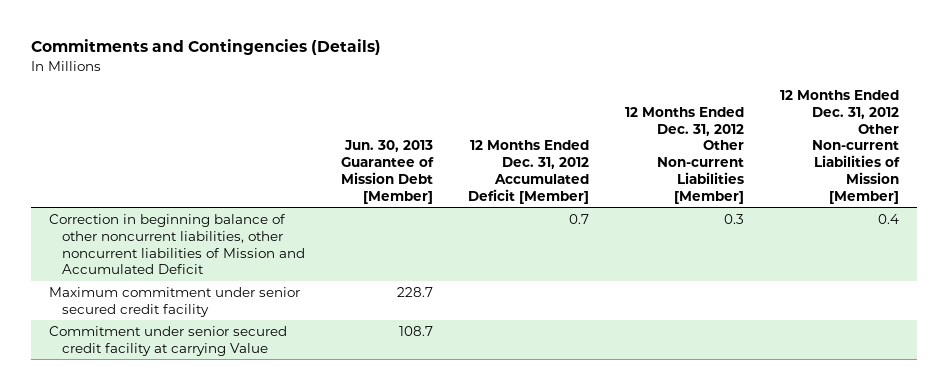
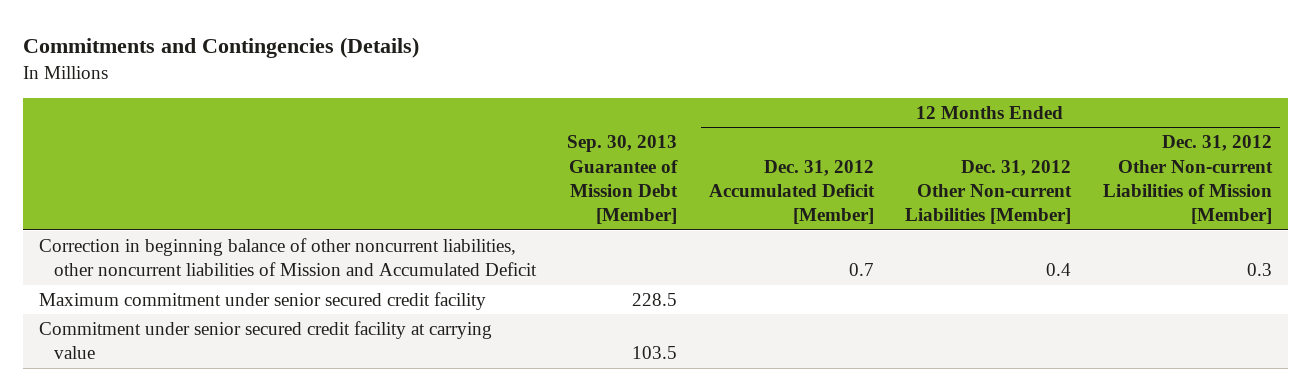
[340,140,434,205] Jun. 30, 2013 Guarantee of Mission Debt [Member] -> none
none -> [567,135,679,225] Sep. 30, 2013 Guarantee of Mission Debt [Member]
[724,213,745,224] 0.3 -> [1046,263,1072,277] 0.4
[877,213,899,224] 0.4 -> [1247,263,1273,277] 0.3
[49,325,288,356] Commitment under senior secured credit facility at carrying Value -> [38,320,492,360] Commitment under senior secured credit facility at carrying value

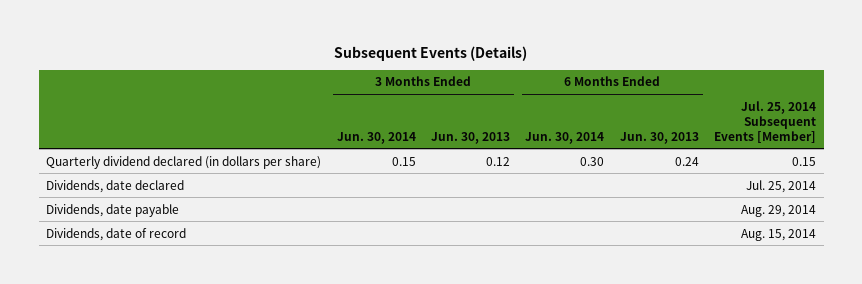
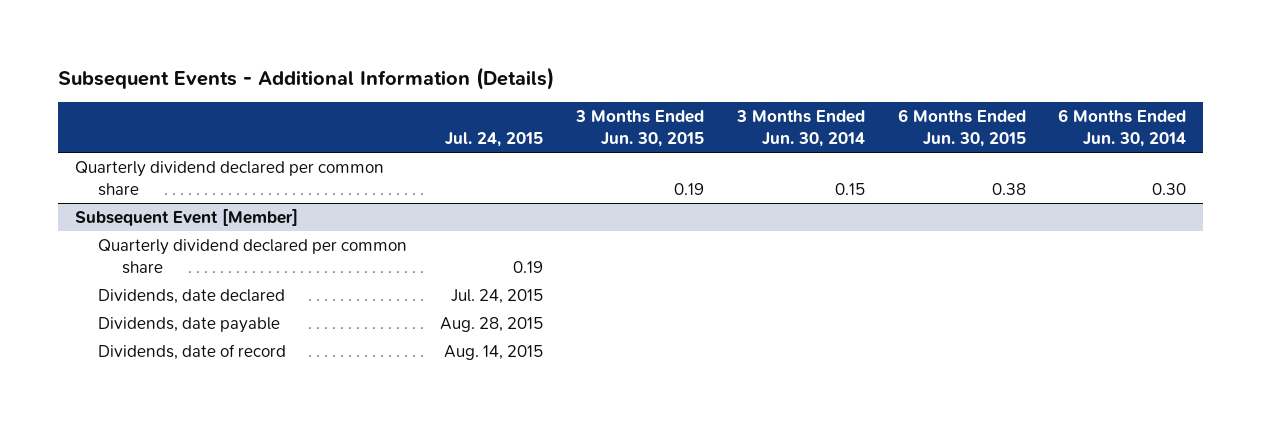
[334,45,528,61] Subsequent Events (Details) -> [58,67,555,91] Subsequent Events - Additional Information (Details)
[430,131,510,144] Jun. 30, 2013 -> none
[619,131,699,144] Jun. 30, 2013 -> none
[714,100,817,143] Jul. 25, 2014 Subsequent Events [Member] -> none
none -> [445,131,544,147] Jul. 24, 2015
none -> [575,110,705,147] 3 Months Ended Jun. 30, 2015
none -> [897,109,1026,147] 6 Months Ended Jun. 30, 2015
[46,179,185,193] Dividends, date declared -> none
[46,203,180,217] Dividends, date payable -> none
[46,227,187,241] Dividends, date of record -> none
[46,155,322,169] Quarterly dividend declared (in dollars per share) -> [74,160,384,196] Quarterly dividend declared per common share
none -> [74,208,298,226] Subsequent Event [Member]
none -> [98,238,408,274] Quarterly dividend declared per common share
none -> [98,288,286,304] Dividends, date declared
none -> [98,316,281,333] Dividends, date payable
none -> [98,343,287,360] Dividends, date of record

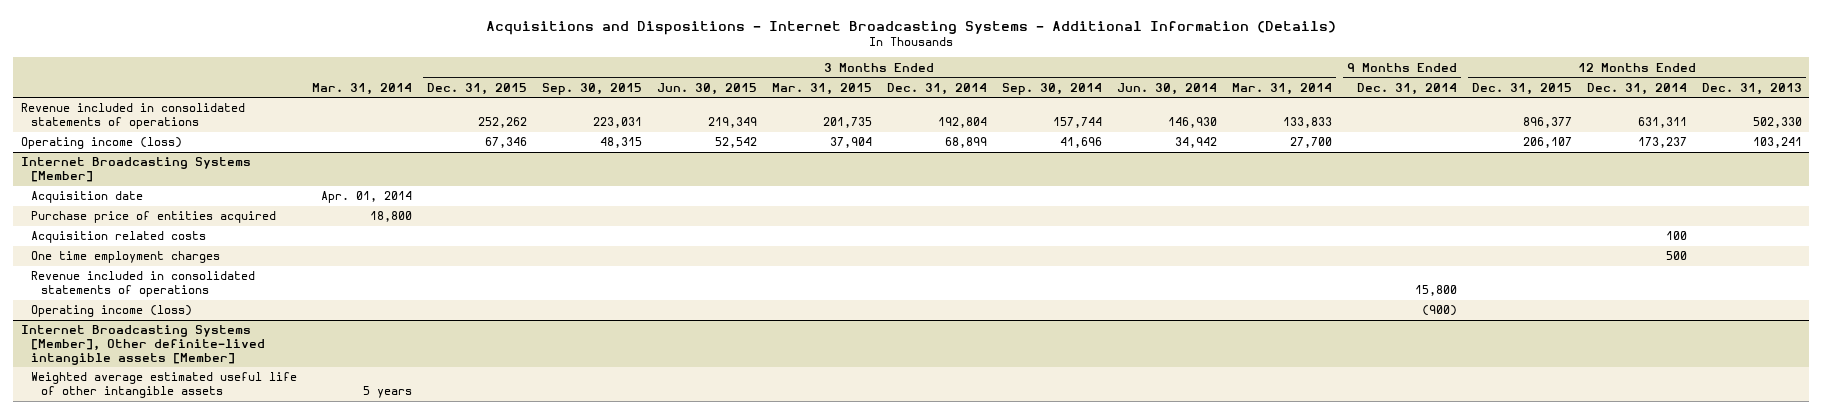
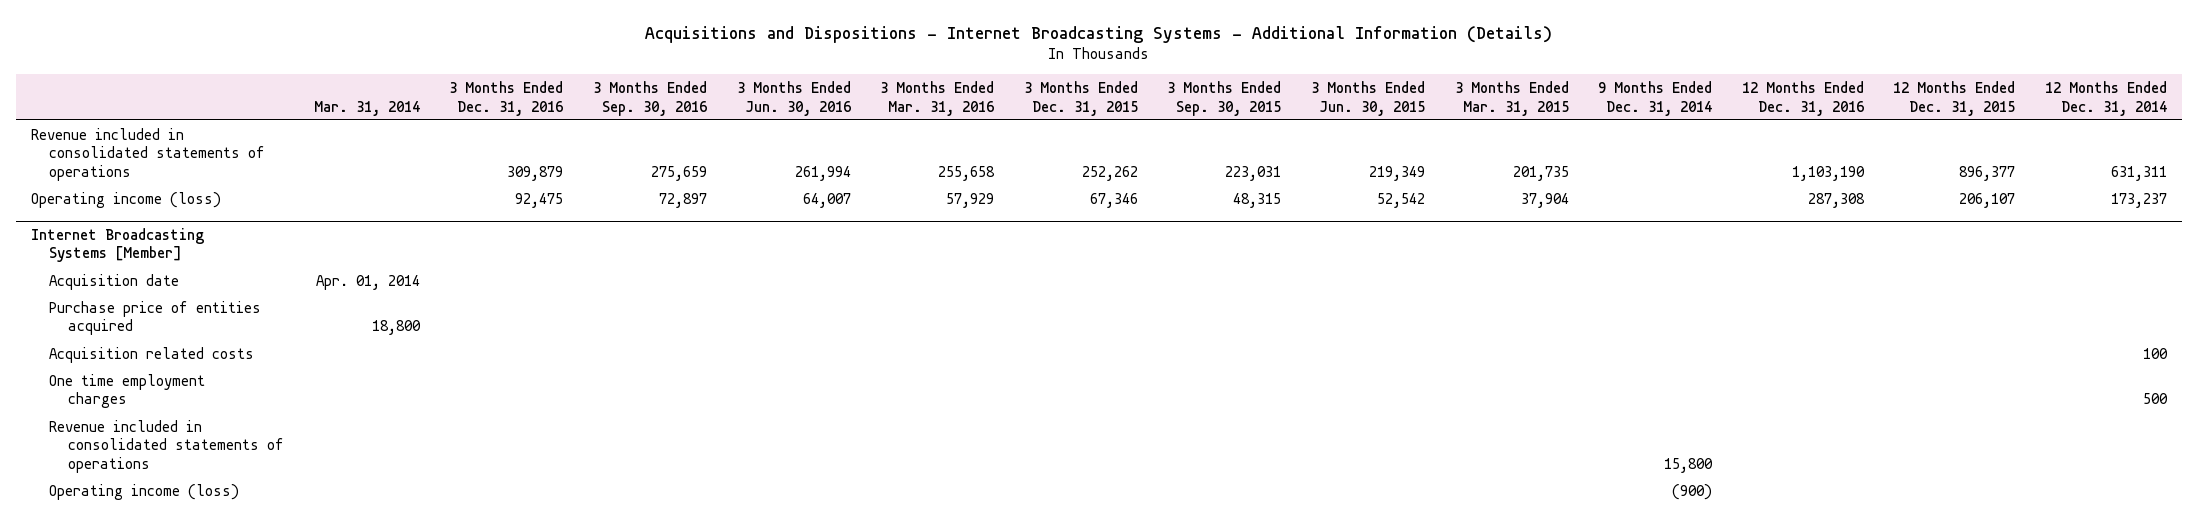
[886,82,987,95] Dec. 31, 2014 -> none
[1001,82,1102,95] Sep. 30, 2014 -> none
[1116,82,1217,95] Jun. 30, 2014 -> none
[1231,82,1332,95] Mar. 31, 2014 -> none
[1701,82,1802,95] Dec. 31, 2013 -> none
none -> [449,81,564,116] 3 Months Ended Dec. 31, 2016
none -> [592,81,707,116] 3 Months Ended Sep. 30, 2016
none -> [736,81,851,116] 3 Months Ended Jun. 30, 2016
none -> [880,81,995,116] 3 Months Ended Mar. 31, 2016
none -> [1741,81,1864,116] 12 Months Ended Dec. 31, 2016
[20,325,265,365] Internet Broadcasting Systems [Member], Other definite-lived intangible assets [Member] -> none
[30,372,297,399] Weighted average estimated useful life of other intangible assets -> none

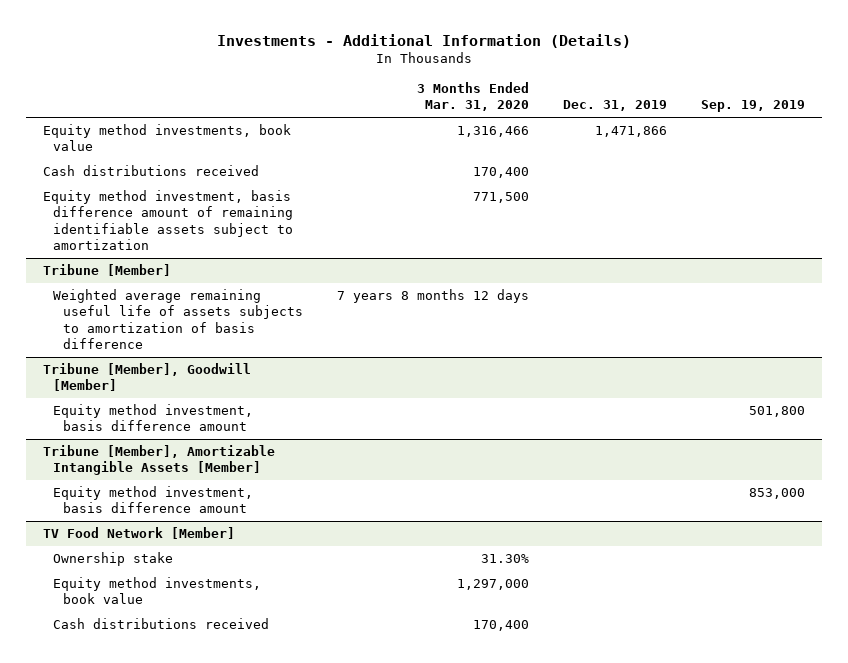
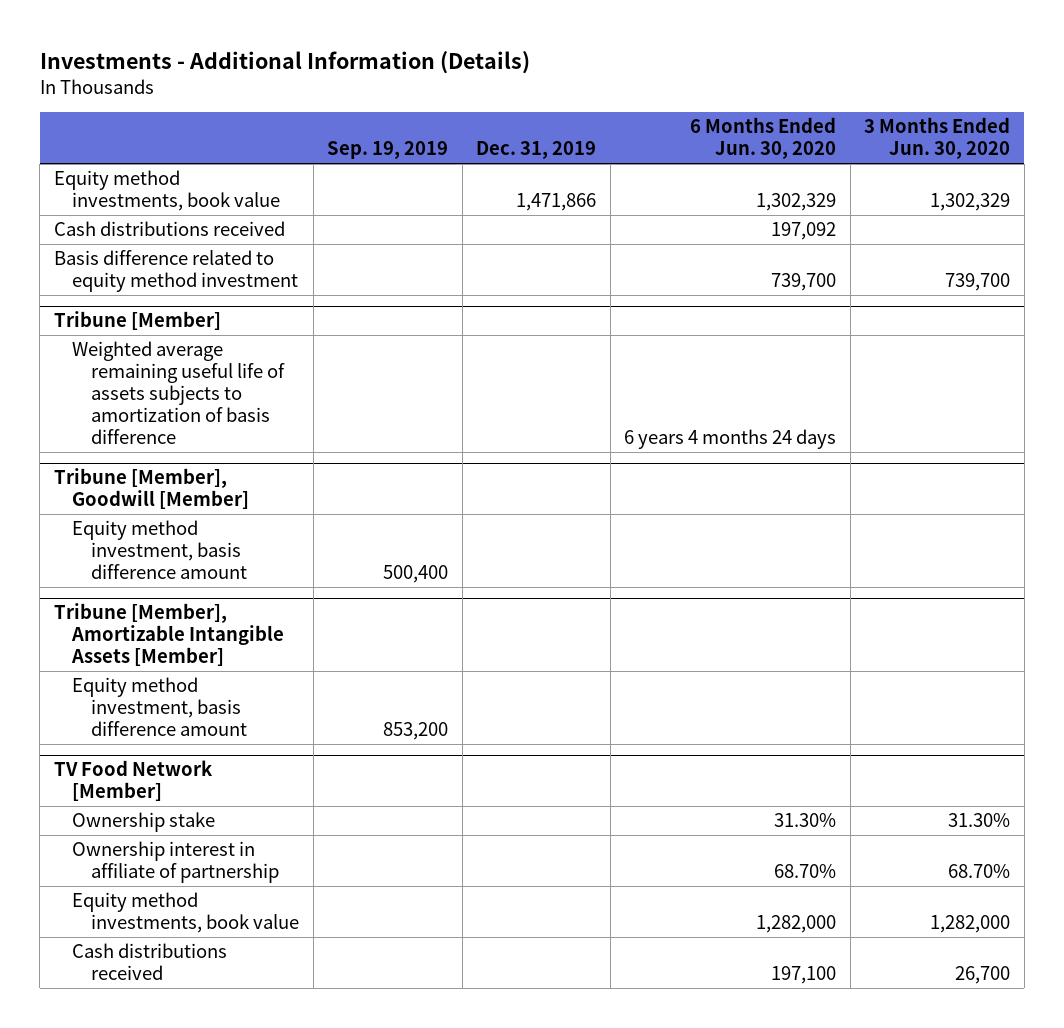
[416,82,529,112] 3 Months Ended Mar. 31, 2020 -> none
none -> [690,117,837,160] 6 Months Ended Jun. 30, 2020
none -> [864,117,1011,160] 3 Months Ended Jun. 30, 2020
[43,190,294,250] Equity method investment, basis difference amount of remaining identifiable assets subject to amortization -> [53,250,299,293] Basis difference related to equity method investment
[748,406,805,418] 501,800 -> [383,565,449,584] 500,400
[748,488,805,500] 853,000 -> [383,722,449,741] 853,200
none -> [72,841,280,884] Ownership interest in affiliate of partnership

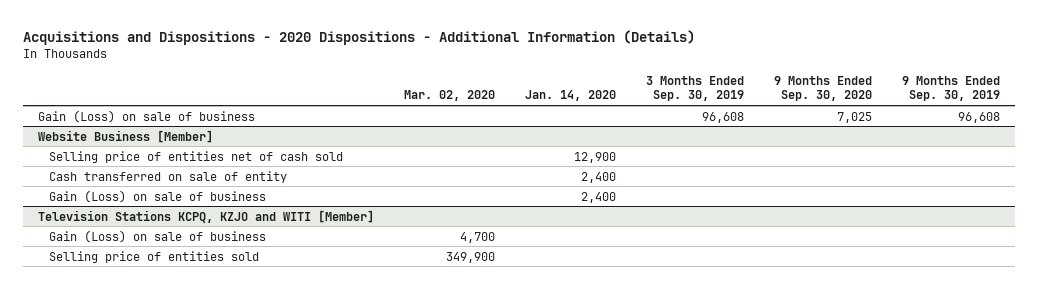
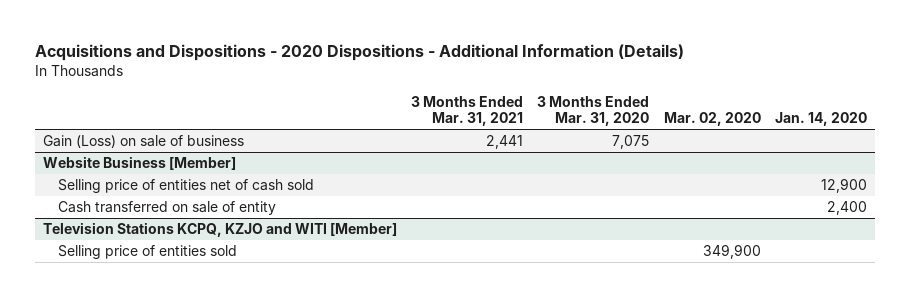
[646,75,745,102] 3 Months Ended Sep. 30, 2019 -> none
[774,75,873,102] 9 Months Ended Sep. 30, 2020 -> none
[901,75,1000,102] 9 Months Ended Sep. 30, 2019 -> none
none -> [410,95,523,127] 3 Months Ended Mar. 31, 2021
none -> [537,95,650,127] 3 Months Ended Mar. 31, 2020
[48,189,266,203] Gain (Loss) on sale of business -> none
[48,229,266,243] Gain (Loss) on sale of business -> none

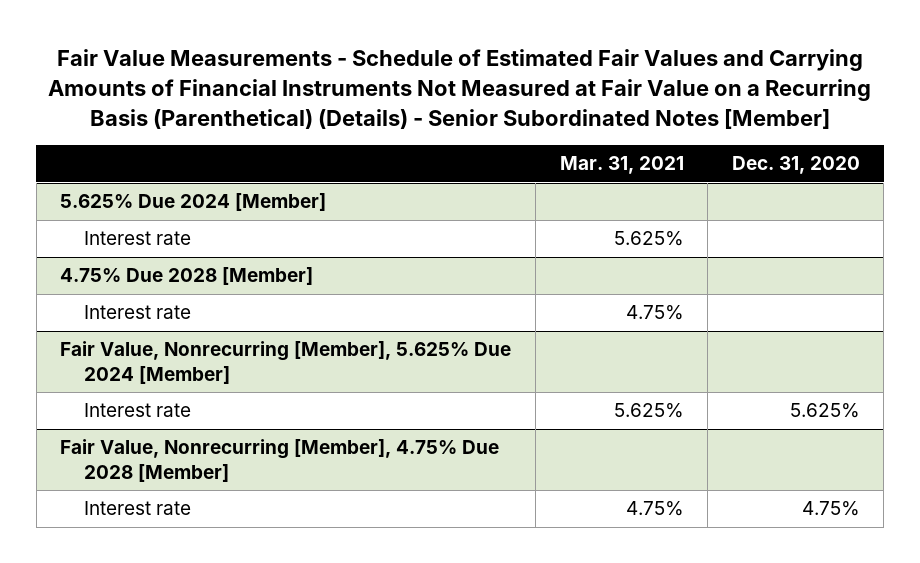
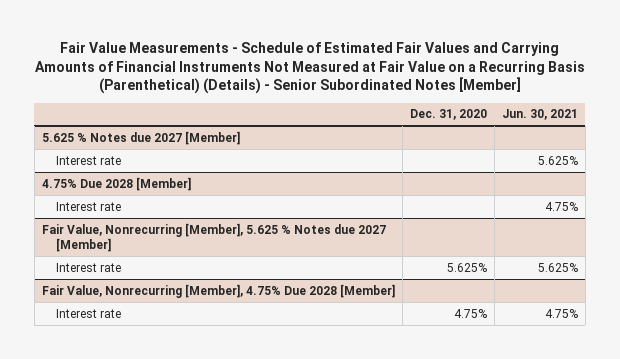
[559,156,684,175] Mar. 31, 2021 -> none
none -> [501,109,578,121] Jun. 30, 2021
[60,193,327,212] 5.625% Due 2024 [Member] -> [41,130,240,145] 5.625 % Notes due 2027 [Member]
[60,341,512,384] Fair Value, Nonrecurring [Member], 5.625% Due 2024 [Member] -> [41,222,386,253] Fair Value, Nonrecurring [Member], 5.625 % Notes due 2027 [Member]

